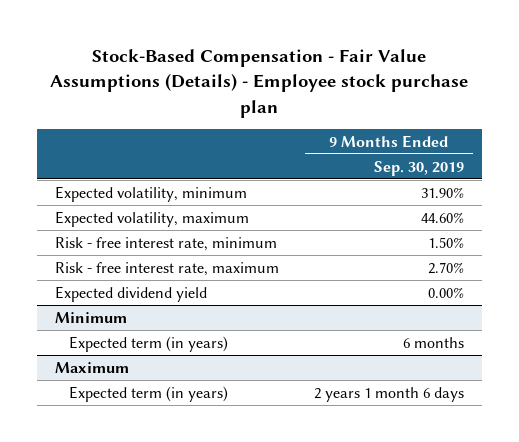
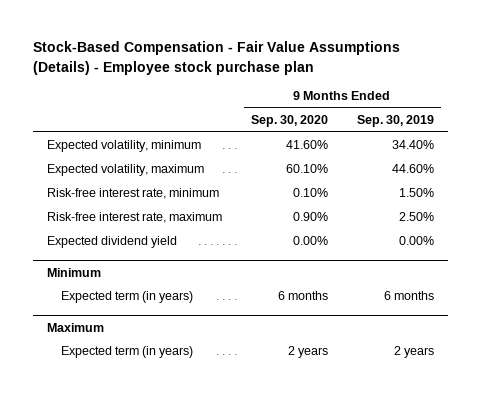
none -> [251,114,329,127] Sep. 30, 2020
[421,186,465,198] 31.90% -> [391,140,434,150] 34.40%
[54,236,277,251] Risk - free interest rate, minimum -> [47,188,220,200] Risk-free interest rate, minimum
[54,261,279,276] Risk - free interest rate, maximum -> [47,212,223,224] Risk-free interest rate, maximum
[428,261,465,274] 2.70% -> [398,212,434,222] 2.50%
[314,386,465,402] 2 years 1 month 6 days -> [393,346,434,359] 2 years

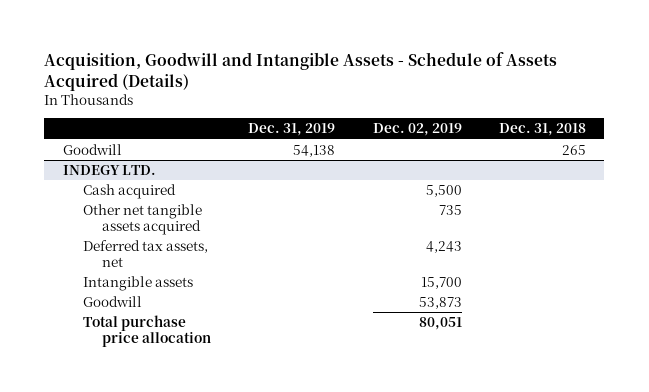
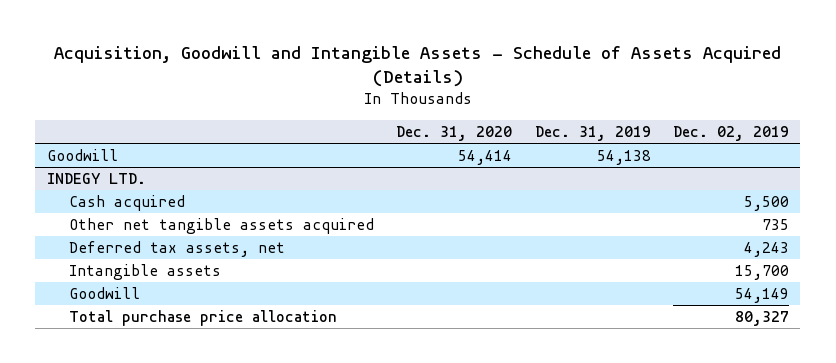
[498,123,586,137] Dec. 31, 2018 -> none
none -> [396,125,513,141] Dec. 31, 2020
[418,297,462,310] 53,873 -> [735,288,790,304] 54,149
[418,317,462,331] 80,051 -> [735,311,790,327] 80,327

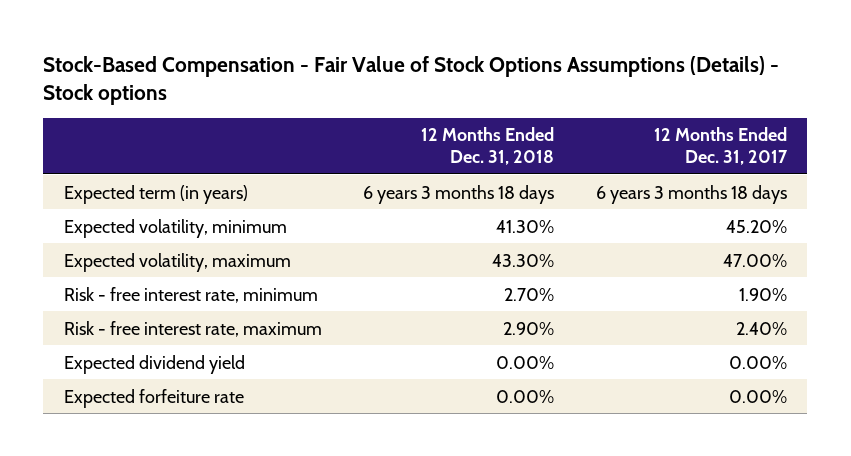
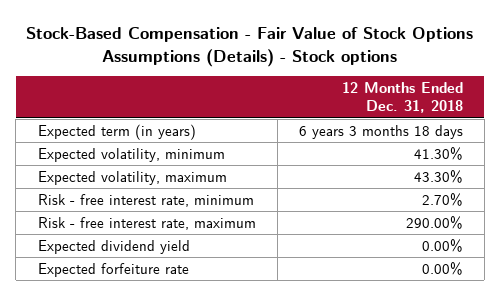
[653,127,788,165] 12 Months Ended Dec. 31, 2017 -> none
[503,321,555,335] 2.90% -> [405,215,463,229] 290.00%

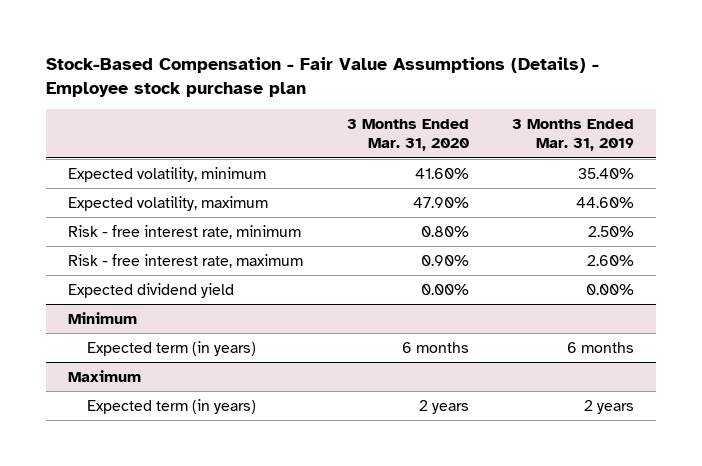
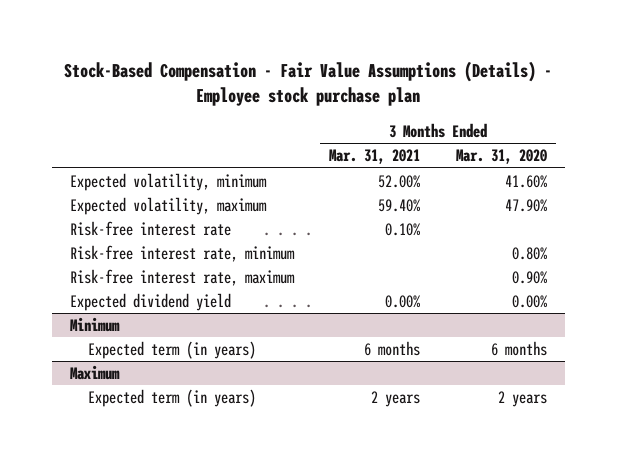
[512,118,635,152] 3 Months Ended Mar. 31, 2019 -> none
none -> [329,149,421,165] Mar. 31, 2021
none -> [69,220,231,236] Risk-free interest rate
[68,224,302,239] Risk - free interest rate, minimum -> [69,244,295,262] Risk-free interest rate, minimum
[68,253,304,268] Risk - free interest rate, maximum -> [69,268,295,286] Risk-free interest rate, maximum

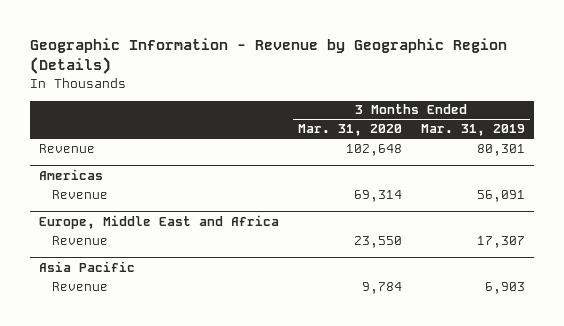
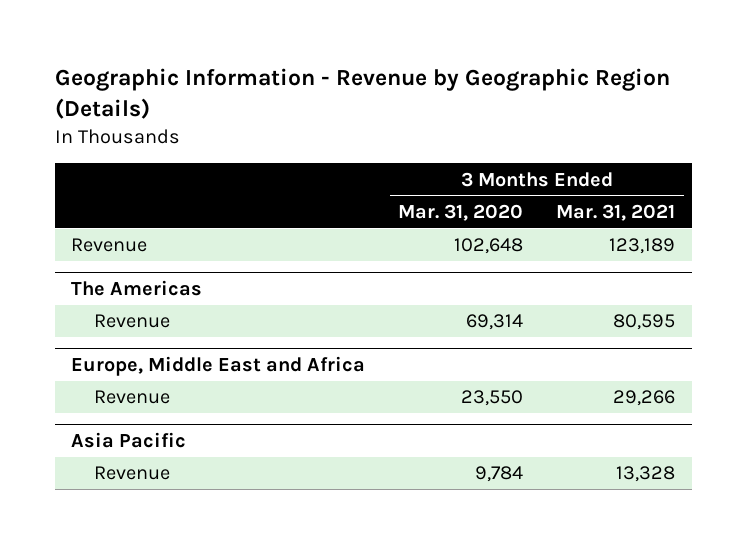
[420,124,525,137] Mar. 31, 2019 -> none
none -> [556,203,676,221] Mar. 31, 2021
[39,168,104,180] Americas -> [71,280,203,297] The Americas

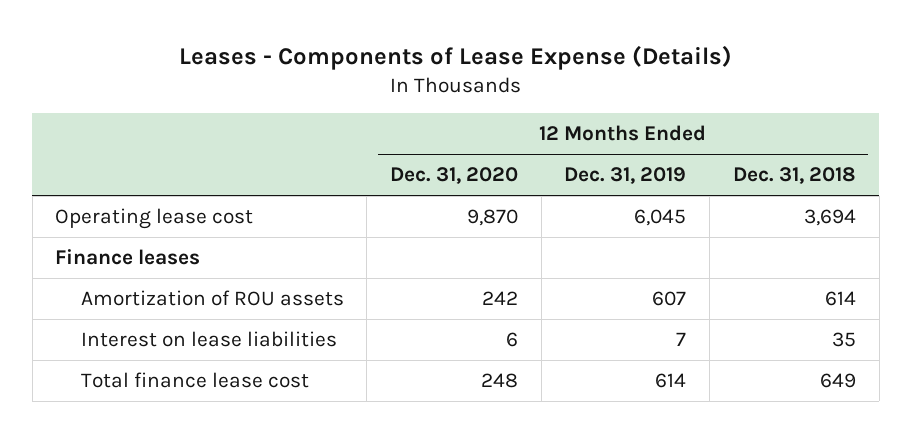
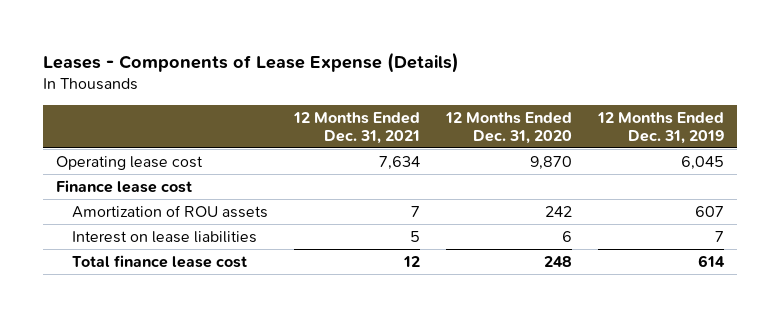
[732,167,856,185] Dec. 31, 2018 -> none
none -> [292,111,420,144] 12 Months Ended Dec. 31, 2021
[55,249,201,266] Finance leases -> [56,179,193,193] Finance lease cost

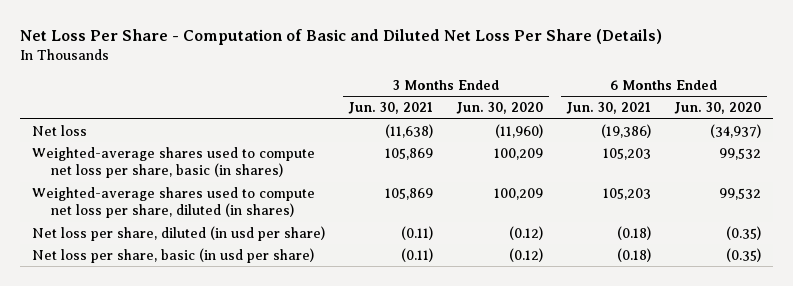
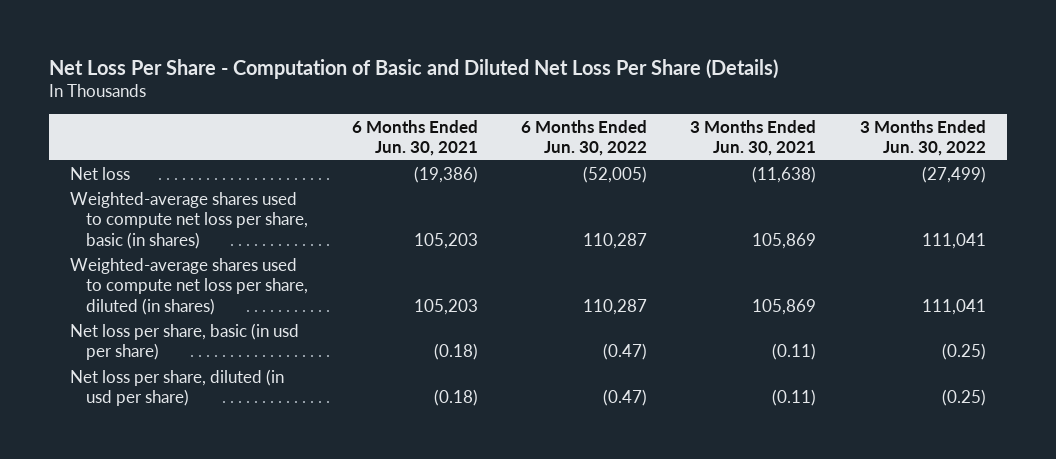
[455,102,543,115] Jun. 30, 2020 -> none
[673,102,761,115] Jun. 30, 2020 -> none
none -> [521,119,648,157] 6 Months Ended Jun. 30, 2022
none -> [859,119,986,157] 3 Months Ended Jun. 30, 2022
[31,225,325,241] Net loss per share, diluted (in usd per share) -> [70,368,285,407] Net loss per share, diluted (in usd per share)

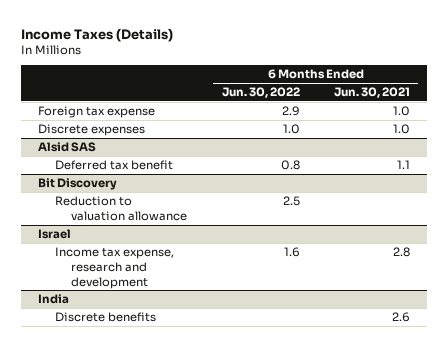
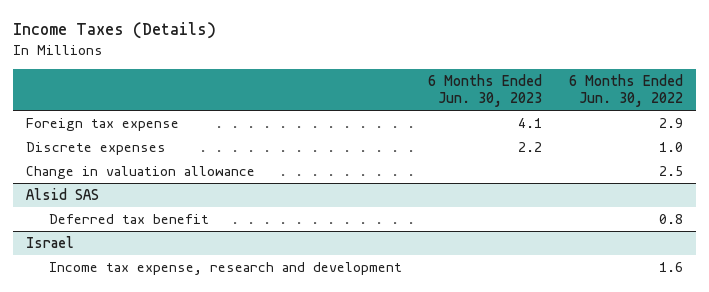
[333,87,410,99] Jun. 30, 2021 -> none
none -> [428,74,543,108] 6 Months Ended Jun. 30, 2023
none -> [26,165,256,179] Change in valuation allowance
[37,178,117,191] Bit Discovery -> none
[54,196,188,221] Reduction to valuation allowance -> none
[37,294,69,305] India -> none
[54,312,156,323] Discrete benefits -> none

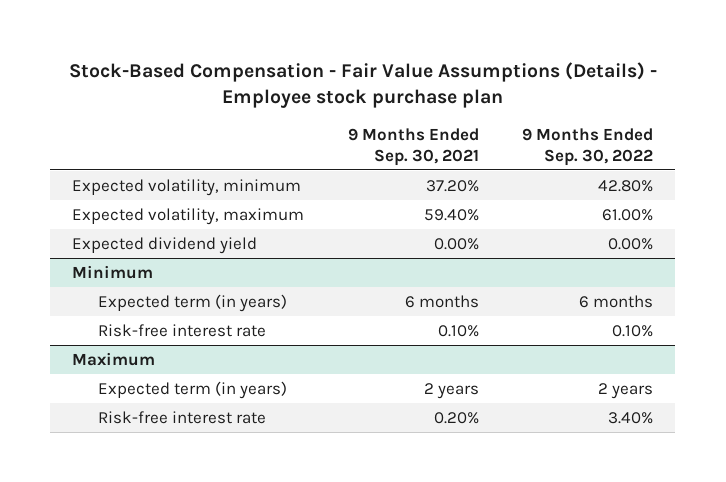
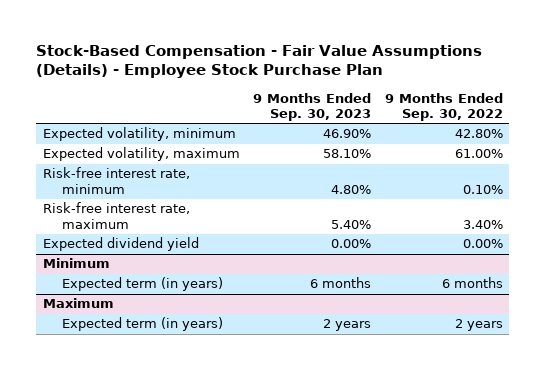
[68,61,657,109] Stock-Based Compensation - Fair Value Assumptions (Details) - Employee stock purchase plan -> [35,44,482,79] Stock-Based Compensation - Fair Value Assumptions (Details) - Employee Stock Purchase Plan
[347,127,479,166] 9 Months Ended Sep. 30, 2021 -> none
none -> [253,92,372,122] 9 Months Ended Sep. 30, 2023
none -> [42,167,190,194] Risk-free interest rate, minimum
none -> [42,202,190,229] Risk-free interest rate, maximum
[98,323,267,337] Risk-free interest rate -> none
[98,410,267,424] Risk-free interest rate -> none

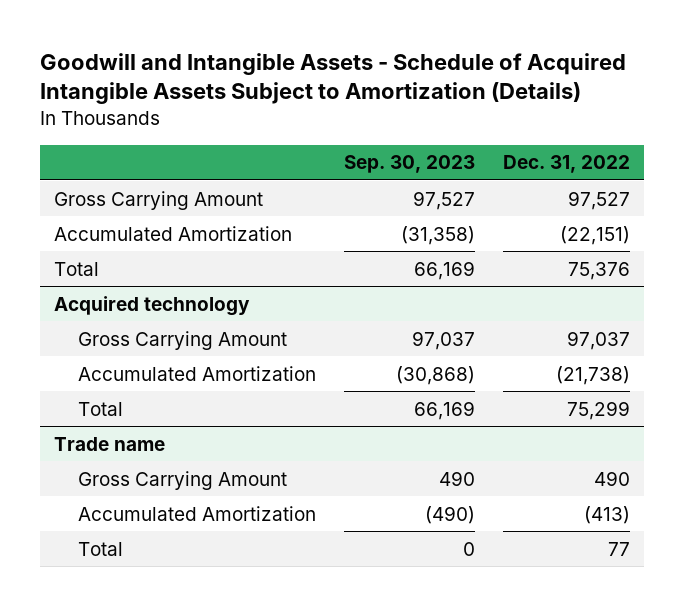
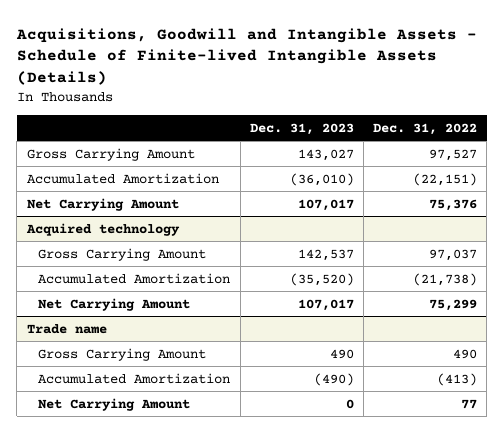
[39,52,626,105] Goodwill and Intangible Assets - Schedule of Acquired Intangible Assets Subject to Amortization (Details) -> [15,27,477,86] Acquisitions, Goodwill and Intangible Assets - Schedule of Finite-lived Intangible Assets (Details)
[344,155,476,174] Sep. 30, 2023 -> none
none -> [249,122,354,135] Dec. 31, 2023
[53,261,99,276] Total -> [26,197,179,211] Net Carrying Amount
[78,401,124,416] Total -> [38,297,191,311] Net Carrying Amount
[78,541,124,556] Total -> [38,397,191,411] Net Carrying Amount

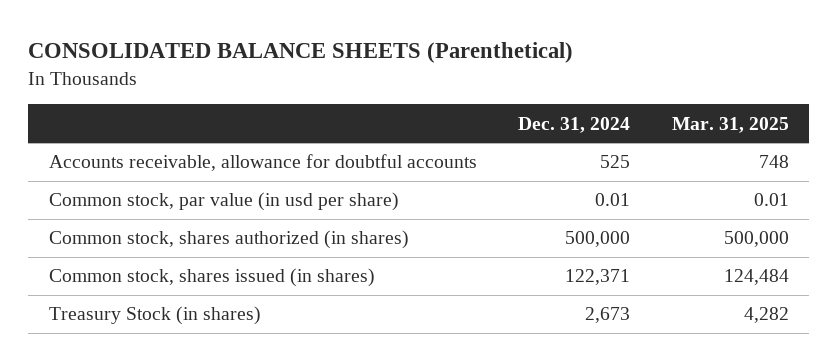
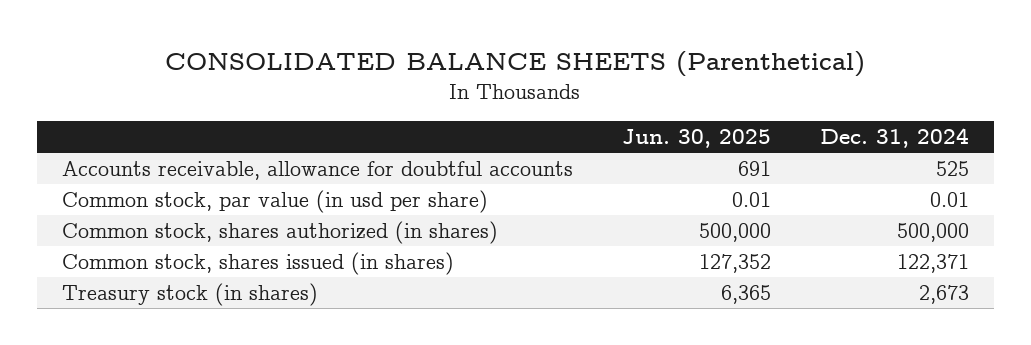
[671,116,789,133] Mar. 31, 2025 -> none
none -> [621,128,771,148] Jun. 30, 2025
[48,306,261,326] Treasury Stock (in shares) -> [61,283,318,307] Treasury stock (in shares)

